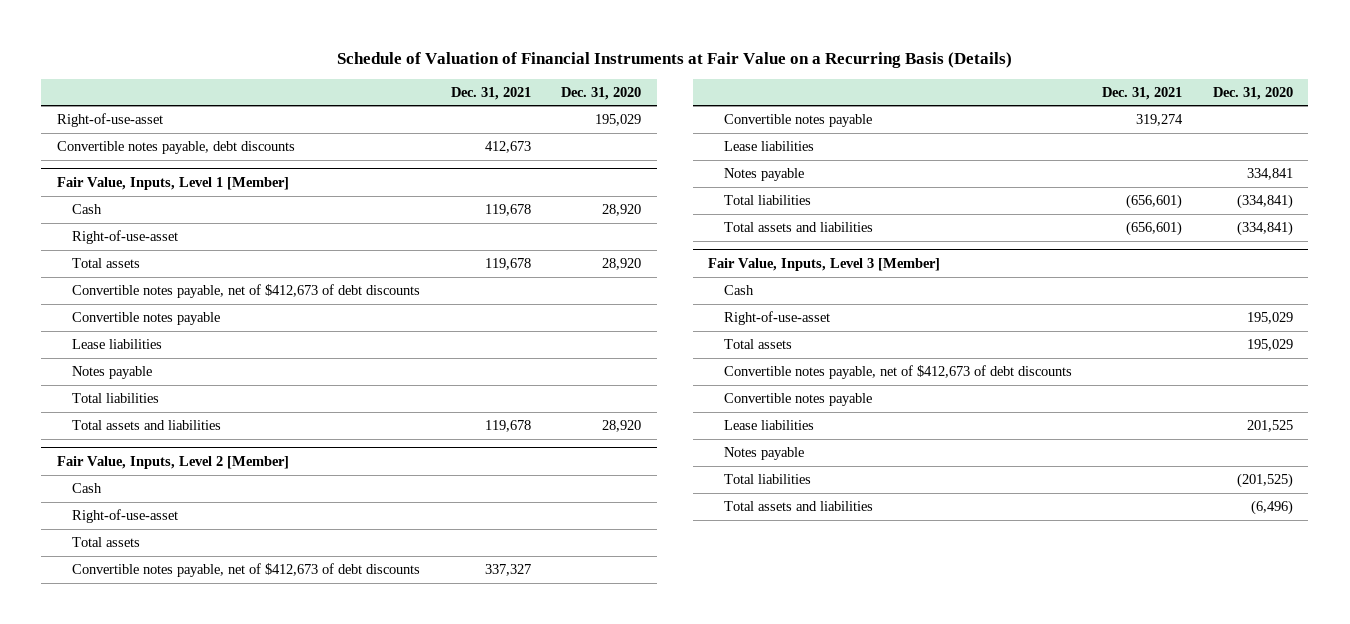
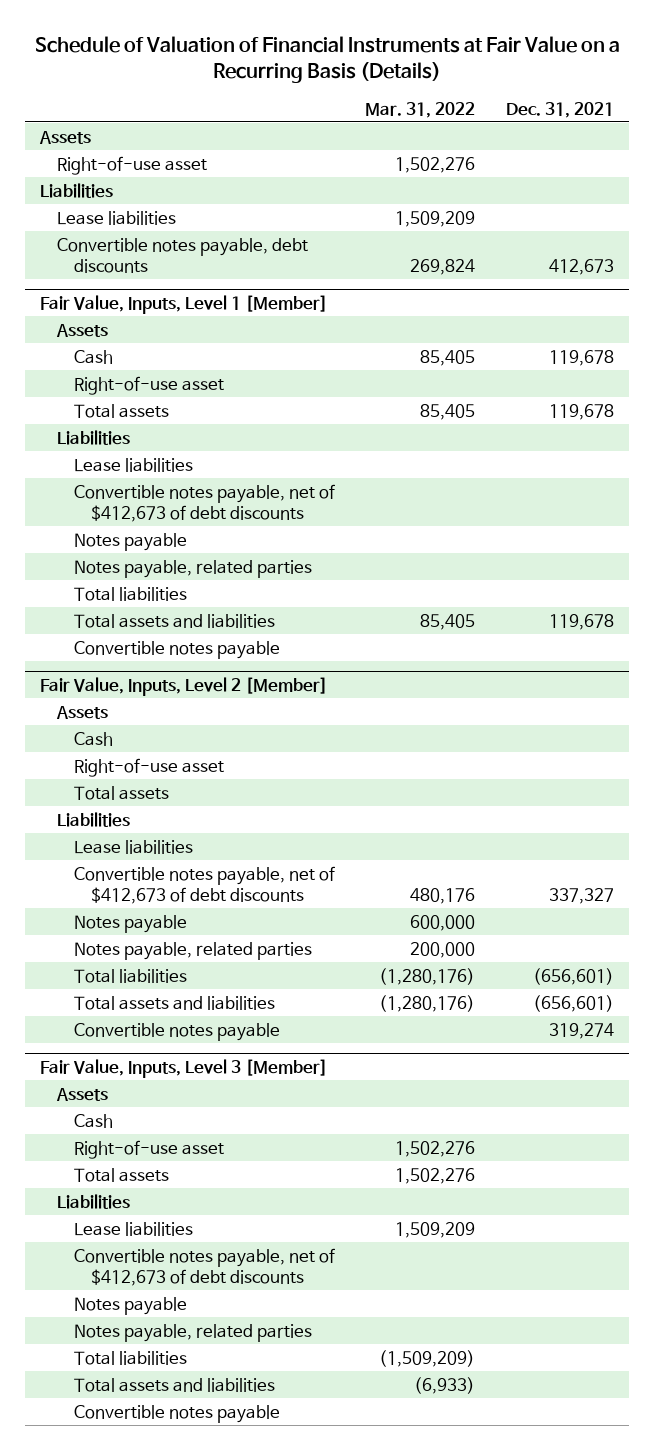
[561,86,642,100] Dec. 31, 2020 -> none
none -> [365,101,476,118] Mar. 31, 2022
none -> [39,130,92,144] Assets
[56,113,163,128] Right-of-use-asset -> [57,155,208,175] Right-of-use asset
none -> [40,182,114,198] Liabilities
none -> [57,210,177,225] Lease liabilities
none -> [56,323,109,337] Assets
[71,230,178,245] Right-of-use-asset -> [74,375,225,395] Right-of-use asset
none -> [57,429,131,445] Liabilities
[71,284,420,299] Convertible notes payable, net of $412,673 of debt discounts -> [74,483,336,522] Convertible notes payable, net of $412,673 of debt discounts
none -> [74,559,313,578] Notes payable, related parties
[71,312,220,326] Convertible notes payable -> [74,640,281,659] Convertible notes payable
none -> [56,705,109,719] Assets
[71,509,178,524] Right-of-use-asset -> [74,757,225,777] Right-of-use asset
none -> [57,811,131,827] Liabilities
[71,563,420,578] Convertible notes payable, net of $412,673 of debt discounts -> [74,865,336,904] Convertible notes payable, net of $412,673 of debt discounts
none -> [74,941,313,960] Notes payable, related parties
[723,114,872,128] Convertible notes payable -> [74,1022,281,1041] Convertible notes payable
none -> [56,1087,109,1101] Assets
[723,311,830,326] Right-of-use-asset -> [74,1139,225,1159] Right-of-use asset
none -> [57,1193,131,1209] Liabilities
[723,365,1072,380] Convertible notes payable, net of $412,673 of debt discounts -> [74,1247,336,1286] Convertible notes payable, net of $412,673 of debt discounts
none -> [74,1323,313,1342] Notes payable, related parties
[723,393,872,407] Convertible notes payable -> [74,1404,281,1423] Convertible notes payable

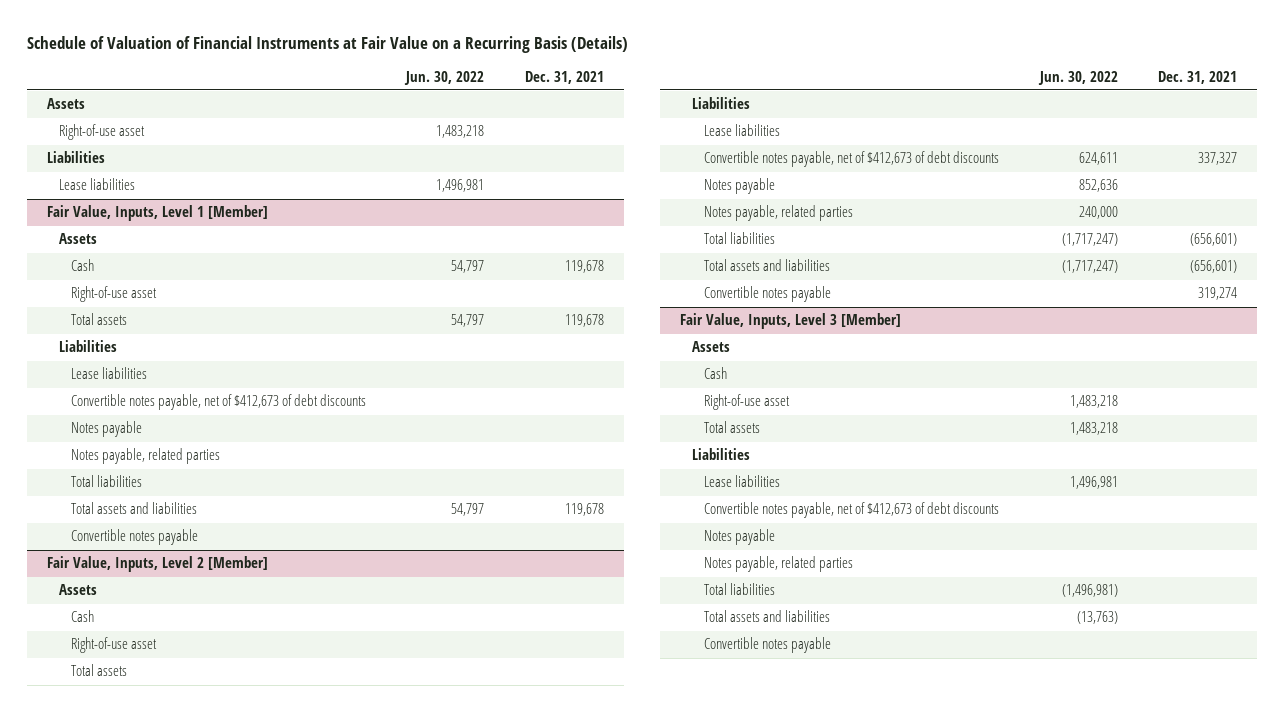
[365,101,476,118] Mar. 31, 2022 -> none
none -> [404,70,485,85] Jun. 30, 2022
[57,237,309,273] Convertible notes payable, debt discounts -> none

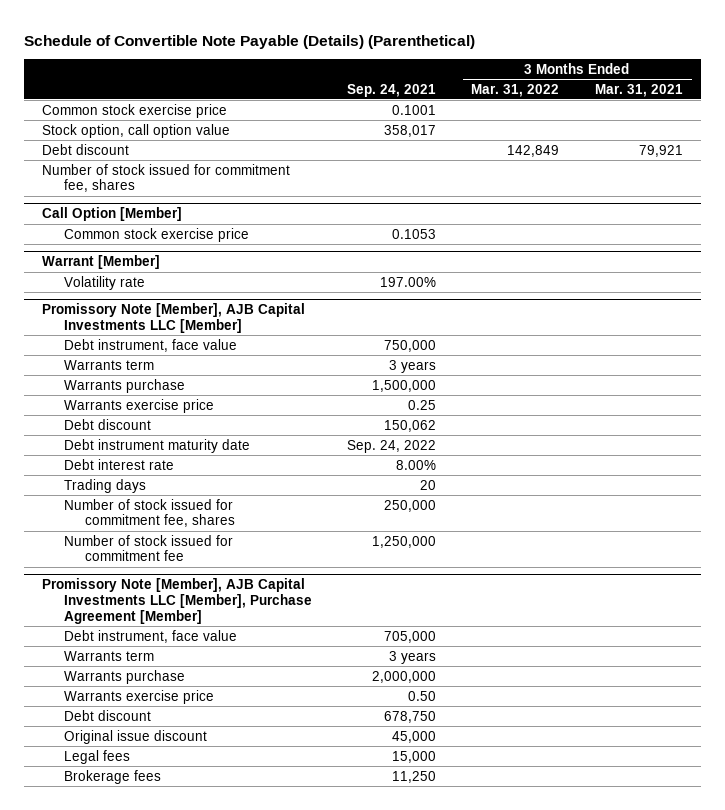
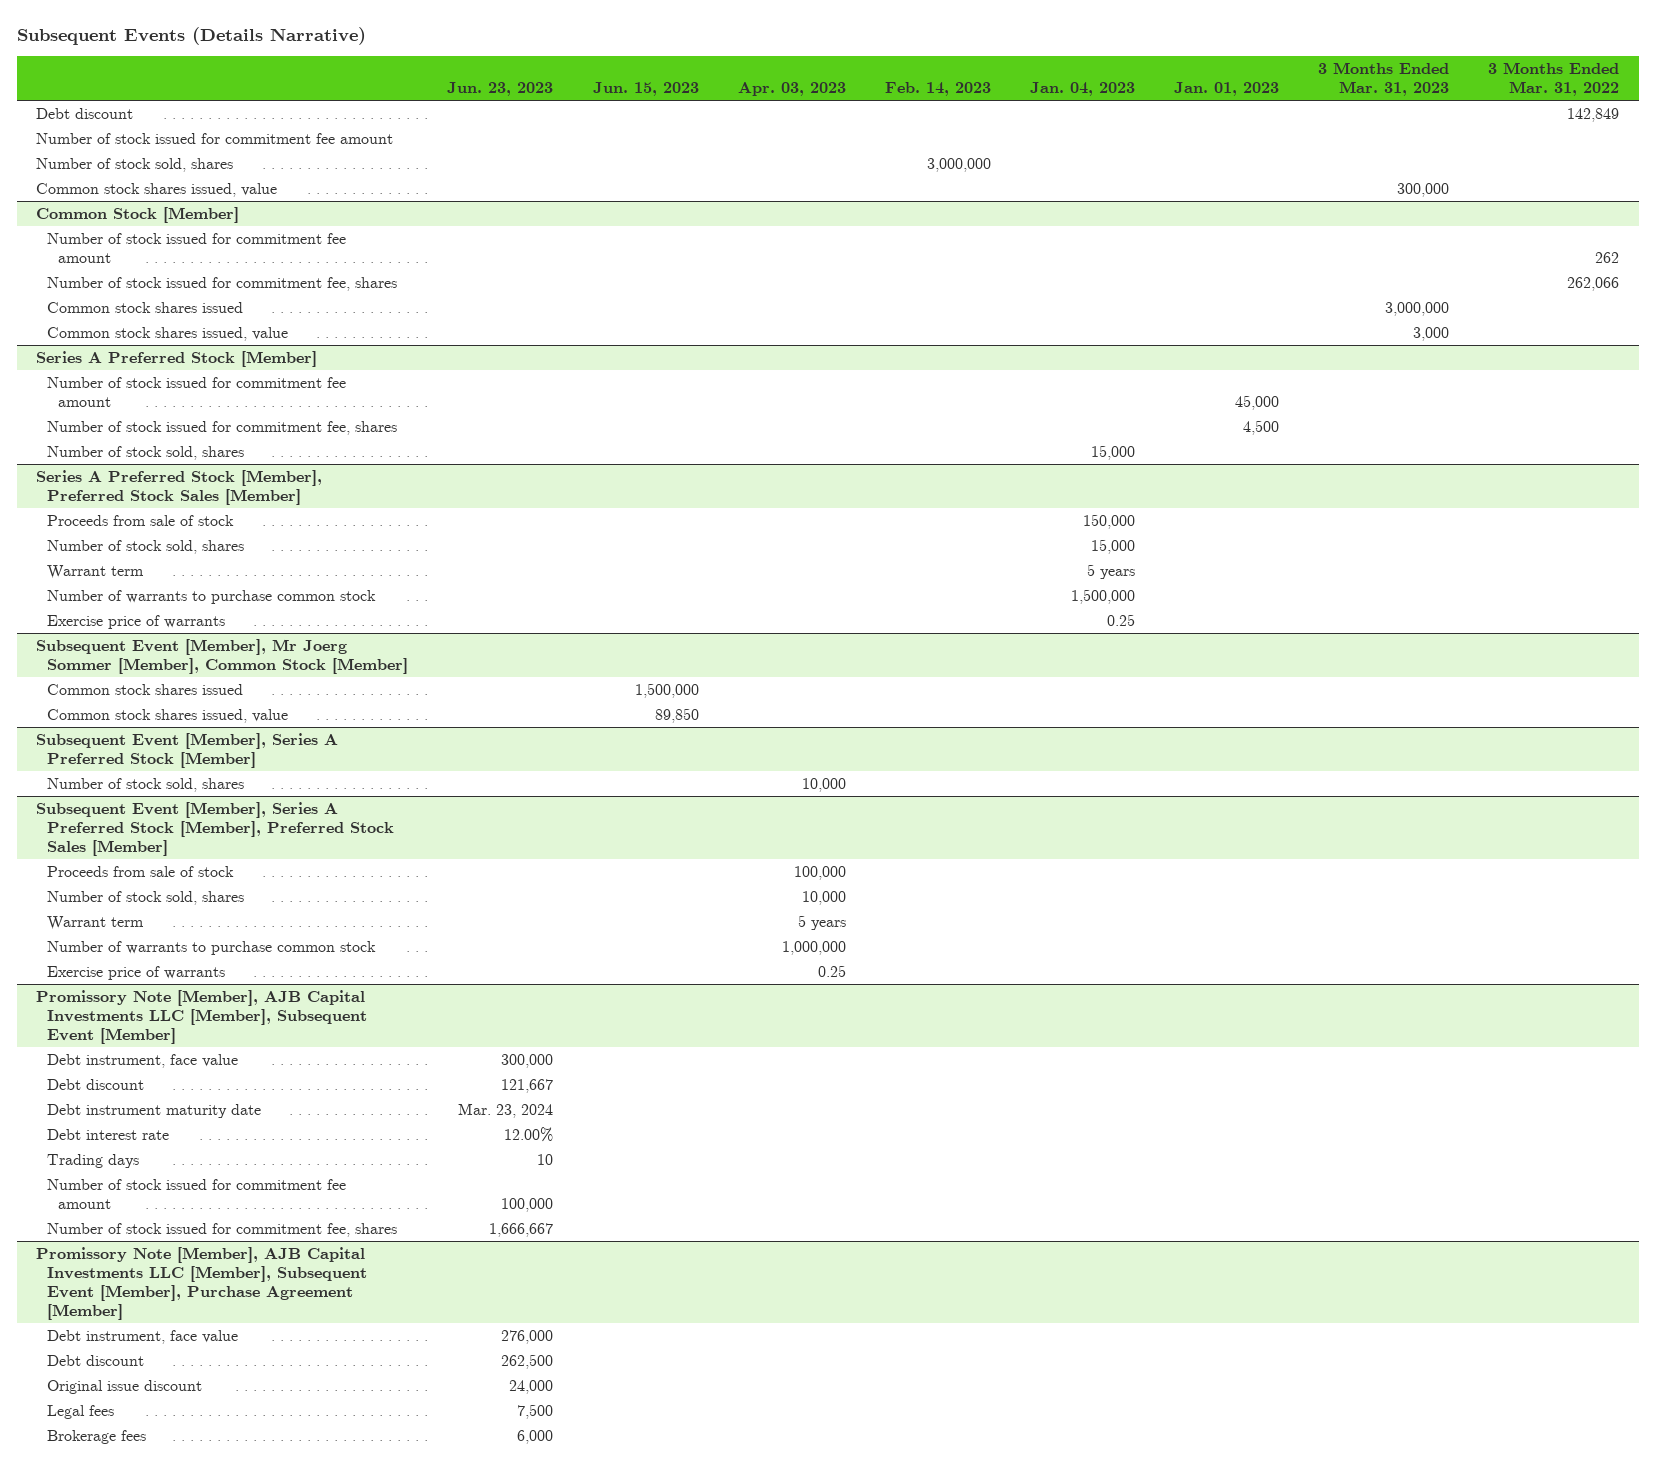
[24,34,476,49] Schedule of Convertible Note Payable (Details) (Parenthetical) -> [16,26,366,45] Subsequent Events (Details Narrative)
[347,83,437,97] Sep. 24, 2021 -> none
[594,83,683,97] Mar. 31, 2021 -> none
none -> [447,81,554,96] Jun. 23, 2023
none -> [592,81,699,96] Jun. 15, 2023
none -> [737,81,846,96] Apr. 03, 2023
none -> [884,81,991,96] Feb. 14, 2023
none -> [1030,81,1136,96] Jan. 04, 2023
none -> [1174,81,1280,96] Jan. 01, 2023
none -> [1318,61,1450,96] 3 Months Ended Mar. 31, 2023
[42,103,228,118] Common stock exercise price -> none
[42,123,231,138] Stock option, call option value -> none
[42,207,183,222] Call Option [Member] -> none
[63,227,249,242] Common stock exercise price -> none
[42,255,161,270] Warrant [Member] -> none
[63,275,145,290] Volatility rate -> none
[42,163,291,193] Number of stock issued for commitment fee, shares -> [36,132,394,144] Number of stock issued for commitment fee amount
none -> [36,157,234,172] Number of stock sold, shares
none -> [36,182,278,197] Common stock shares issued, value
none -> [36,206,240,223] Common Stock [Member]
none -> [47,232,347,263] Number of stock issued for commitment fee amount
none -> [47,276,398,291] Number of stock issued for commitment fee, shares
none -> [47,301,244,313] Common stock shares issued
none -> [47,326,289,341] Common stock shares issued, value
none -> [36,350,318,367] Series A Preferred Stock [Member]
none -> [47,376,347,407] Number of stock issued for commitment fee amount
none -> [47,420,398,435] Number of stock issued for commitment fee, shares
none -> [47,445,245,460] Number of stock sold, shares
none -> [36,469,323,505] Series A Preferred Stock [Member], Preferred Stock Sales [Member]
none -> [47,514,235,526] Proceeds from sale of stock
none -> [47,539,245,554] Number of stock sold, shares
none -> [47,564,145,579] Warrant term
none -> [47,589,377,604] Number of warrants to purchase common stock
none -> [47,614,226,629] Exercise price of warrants
none -> [36,638,409,674] Subsequent Event [Member], Mr Joerg Sommer [Member], Common Stock [Member]
none -> [47,683,244,695] Common stock shares issued
none -> [47,708,289,723] Common stock shares issued, value
none -> [36,732,339,768] Subsequent Event [Member], Series A Preferred Stock [Member]
none -> [47,777,245,792] Number of stock sold, shares
none -> [36,801,395,856] Subsequent Event [Member], Series A Preferred Stock [Member], Preferred Stock Sales [Member]
none -> [47,865,235,877] Proceeds from sale of stock
none -> [47,890,245,905] Number of stock sold, shares
none -> [47,915,145,930] Warrant term
none -> [47,940,377,955] Number of warrants to purchase common stock
none -> [47,965,226,980] Exercise price of warrants
[42,303,306,334] Promissory Note [Member], AJB Capital Investments LLC [Member] -> [36,989,368,1044] Promissory Note [Member], AJB Capital Investments LLC [Member], Subsequent Event [Member]
[63,359,154,370] Warrants term -> none
[63,378,185,393] Warrants purchase -> none
[63,398,214,413] Warrants exercise price -> none
none -> [47,1178,347,1209] Number of stock issued for commitment fee amount
[63,534,233,562] Number of stock issued for commitment fee -> none
[42,578,312,624] Promissory Note [Member], AJB Capital Investments LLC [Member], Purchase Agreement [Member] -> [36,1246,368,1321] Promissory Note [Member], AJB Capital Investments LLC [Member], Subsequent Event [Member], Purchase Agreement [Member]
[63,650,154,661] Warrants term -> none
[63,669,185,684] Warrants purchase -> none
[63,689,214,704] Warrants exercise price -> none

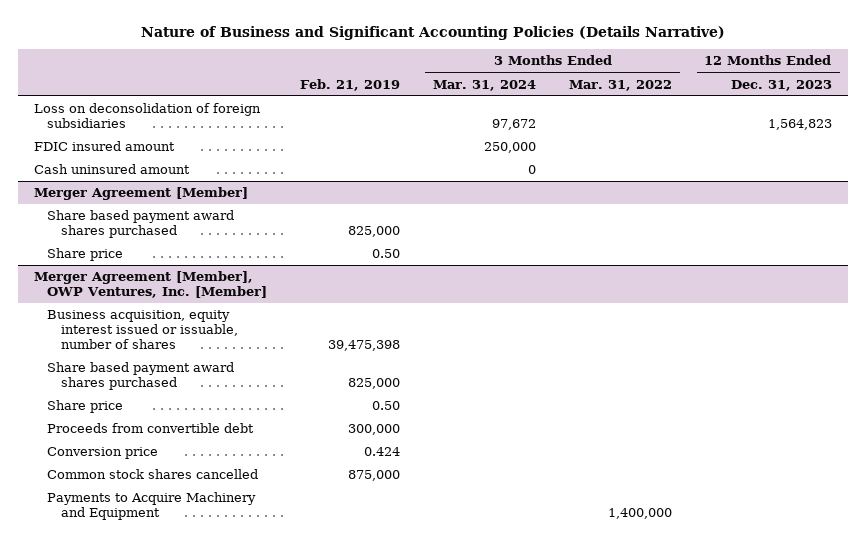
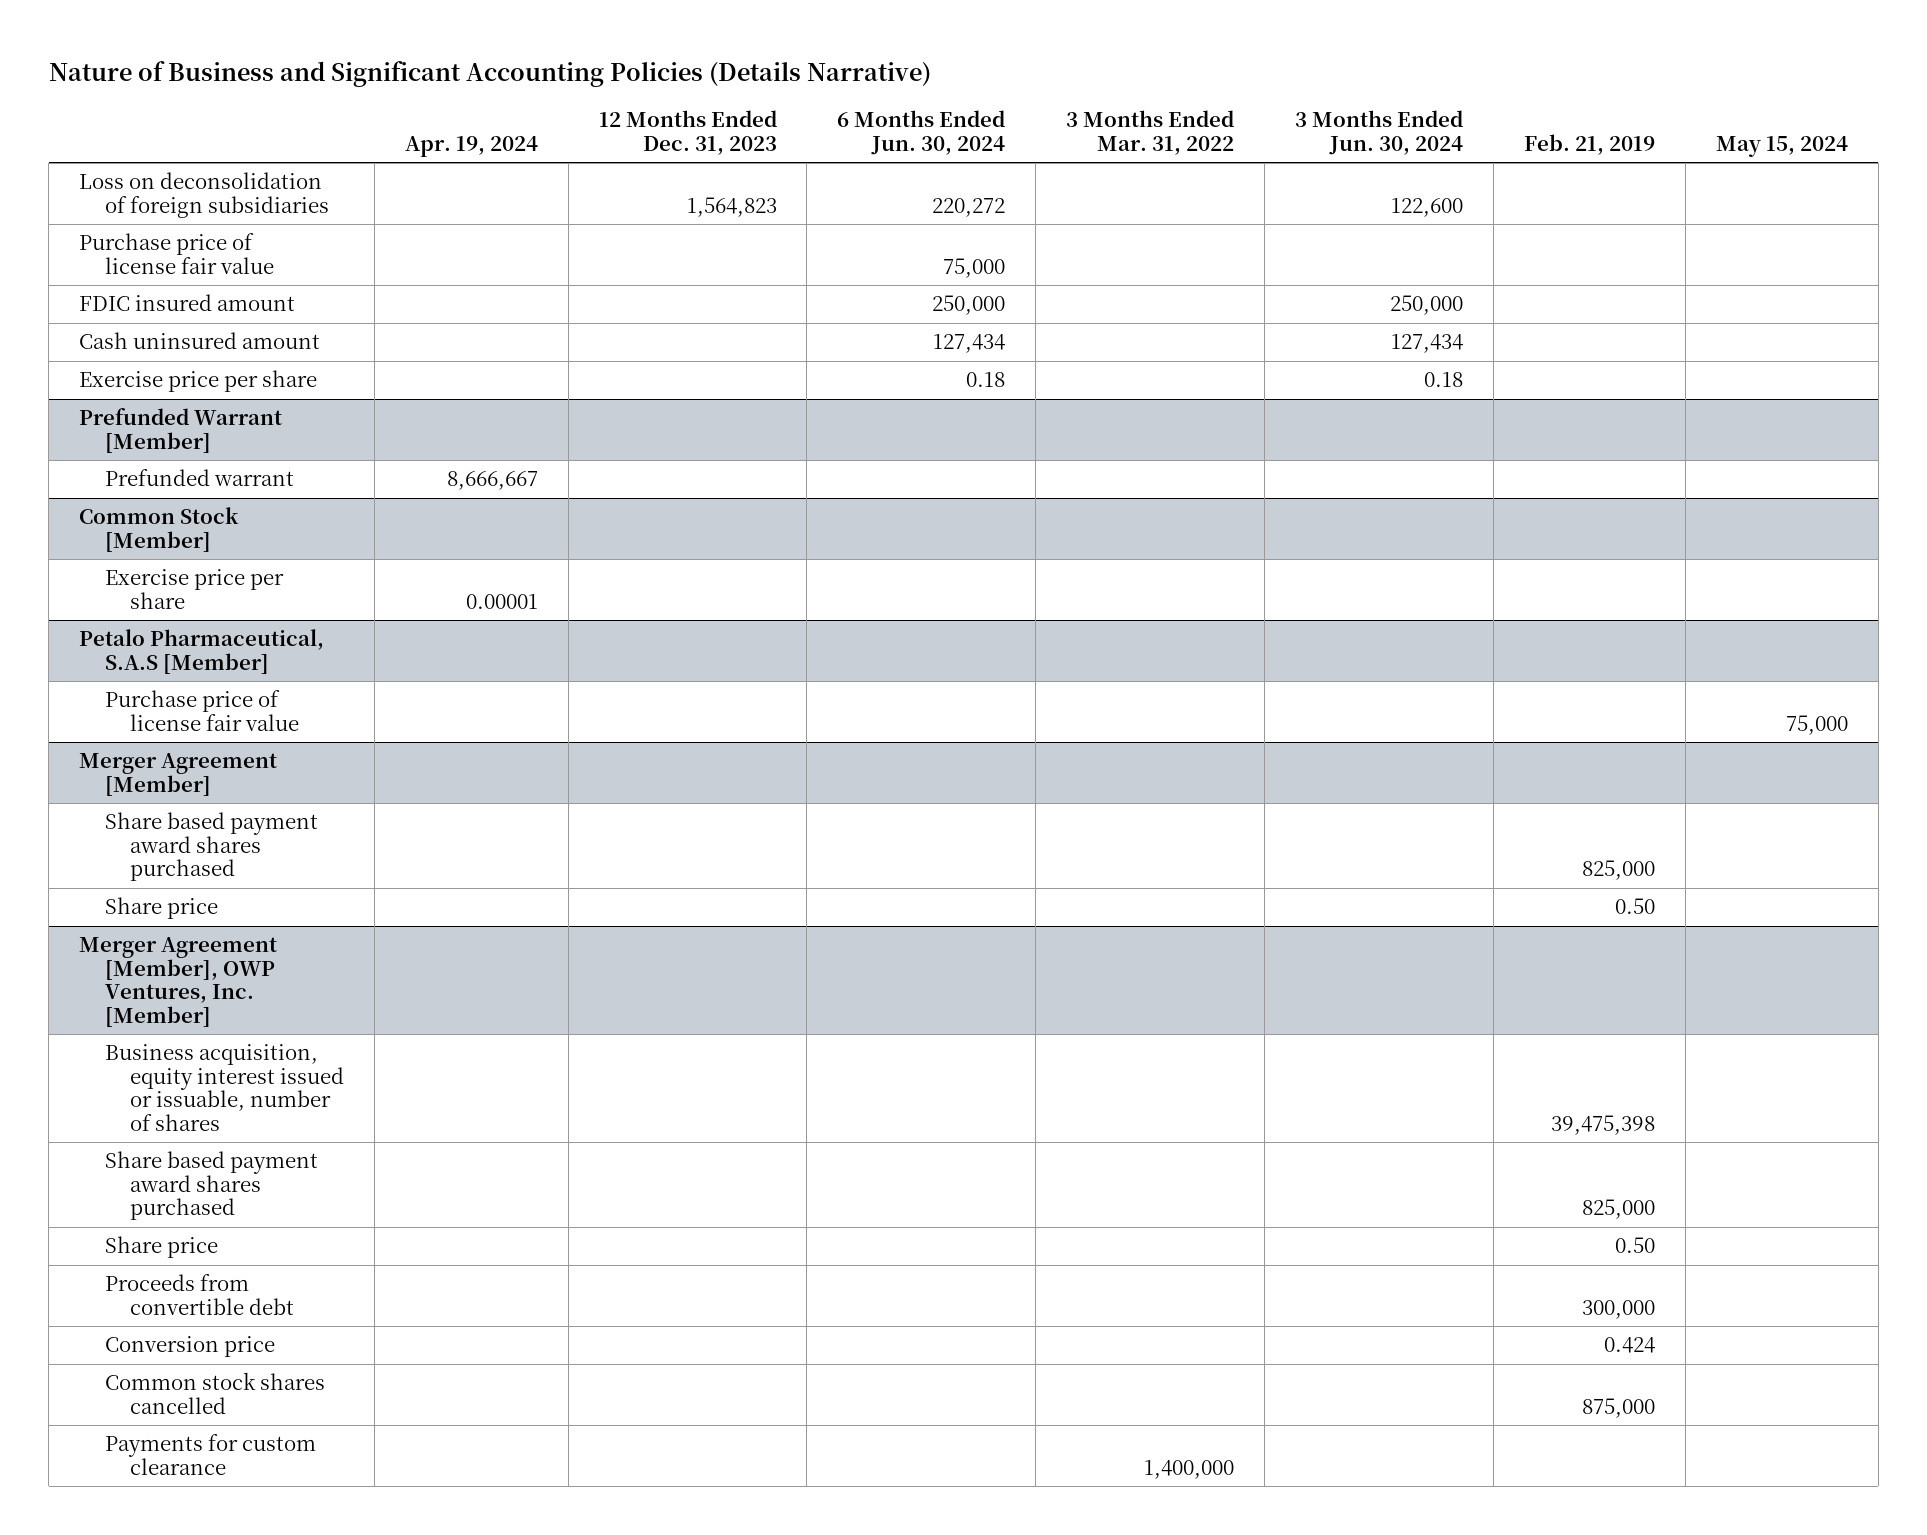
[433,79,537,91] Mar. 31, 2024 -> none
none -> [404,135,538,157] Apr. 19, 2024
none -> [837,110,1006,155] 6 Months Ended Jun. 30, 2024
none -> [1295,110,1464,155] 3 Months Ended Jun. 30, 2024
none -> [1715,135,1848,157] May 15, 2024
none -> [79,233,274,274] Purchase price of license fair value
none -> [79,370,318,393] Exercise price per share
none -> [79,408,283,453] Prefunded Warrant [Member]
none -> [104,469,294,487] Prefunded warrant
none -> [79,507,240,552] Common Stock [Member]
none -> [104,569,284,609] Exercise price per share
none -> [79,629,325,674] Petalo Pharmaceutical, S.A.S [Member]
none -> [104,690,299,731] Purchase price of license fair value
[47,492,257,521] Payments to Acquire Machinery and Equipment -> [104,1434,316,1475] Payments for custom clearance

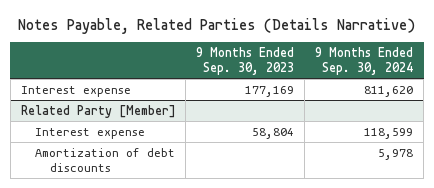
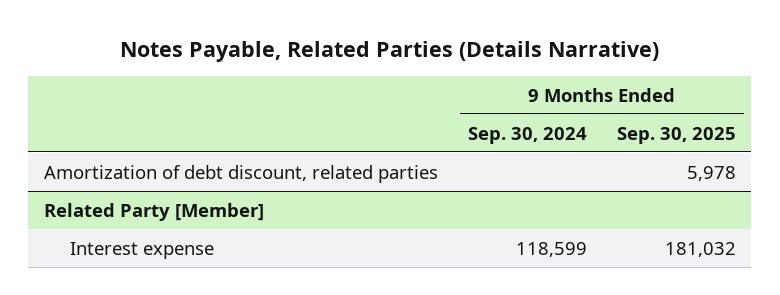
[196,47,295,76] 9 Months Ended Sep. 30, 2023 -> none
none -> [617,126,737,144] Sep. 30, 2025
[20,86,131,98] Interest expense -> none
none -> [43,164,438,183] Amortization of debt discount, related parties
[35,148,176,172] Amortization of debt discounts -> none

